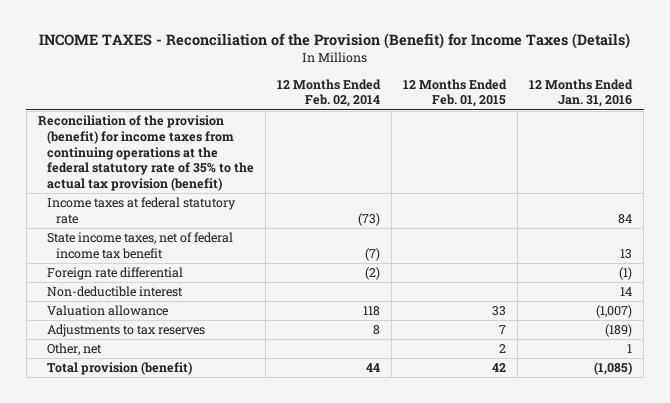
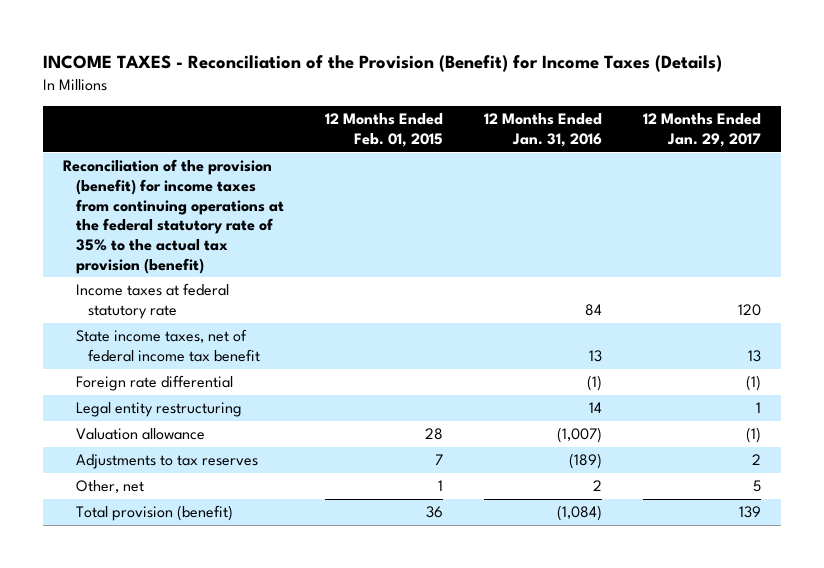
[277,78,382,108] 12 Months Ended Feb. 02, 2014 -> none
none -> [642,113,761,147] 12 Months Ended Jan. 29, 2017
[46,286,183,298] Non-deductible interest -> none
none -> [75,402,242,418] Legal entity restructuring
[492,306,507,317] 33 -> [424,428,443,441] 28
[499,344,507,354] 2 -> [437,480,443,492] 1
[627,344,633,354] 1 -> [592,480,602,492] 2
[492,363,507,373] 42 -> [425,506,443,519] 36
[594,362,633,376] (1,085) -> [556,505,602,522] (1,084)

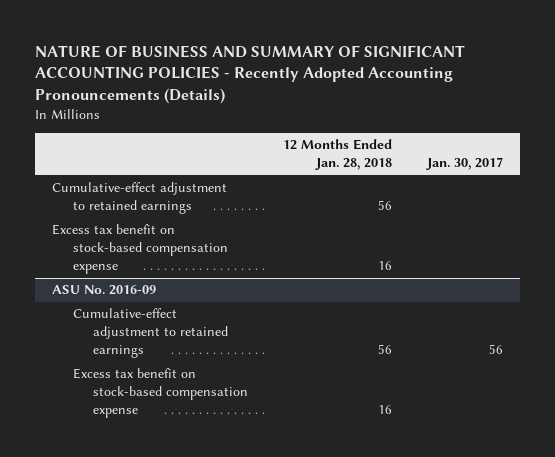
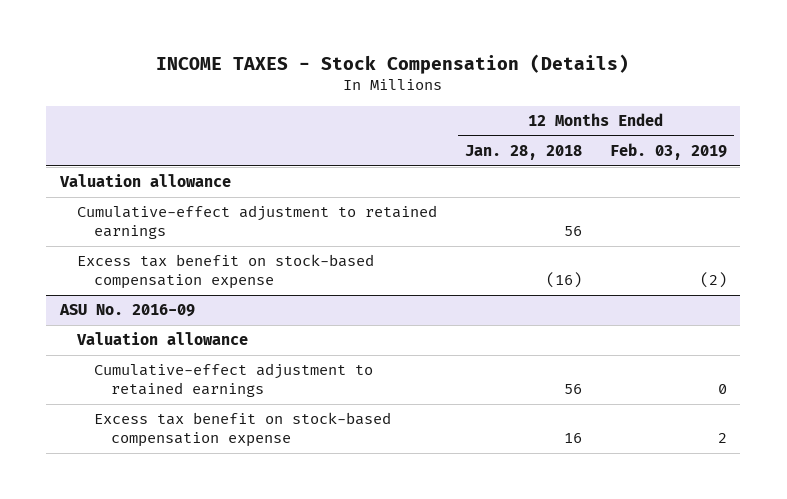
[34,44,465,104] NATURE OF BUSINESS AND SUMMARY OF SIGNIFICANT ACCOUNTING POLICIES - Recently Adopted Accounting Pronouncements (Details) -> [156,53,630,74] INCOME TAXES - Stock Compensation (Details)
[425,157,503,171] Jan. 30, 2017 -> none
none -> [609,142,727,160] Feb. 03, 2019
none -> [60,174,232,188] Valuation allowance
[377,261,392,271] 16 -> [545,272,582,289] (16)
none -> [77,332,249,346] Valuation allowance

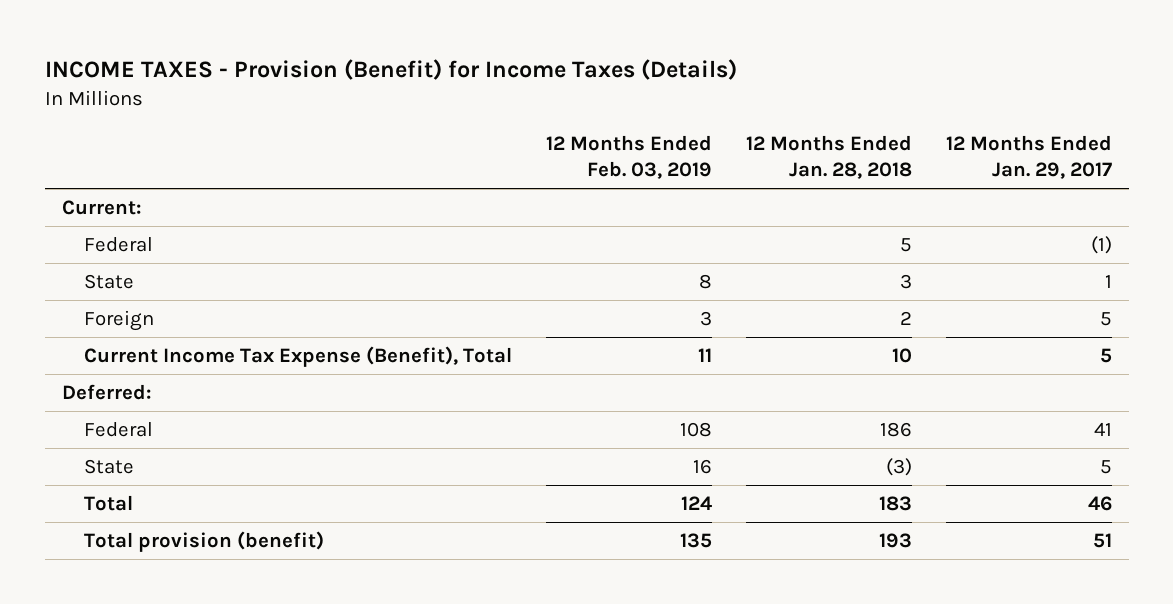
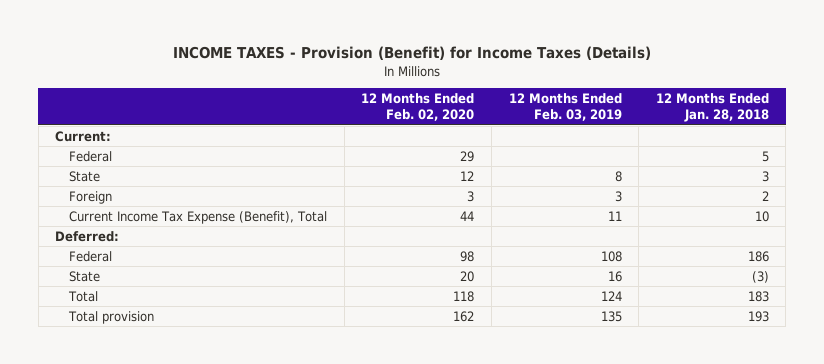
[945,135,1112,180] 12 Months Ended Jan. 29, 2017 -> none
none -> [361,92,475,122] 12 Months Ended Feb. 02, 2020
[83,530,324,552] Total provision (benefit) -> [68,310,155,324] Total provision

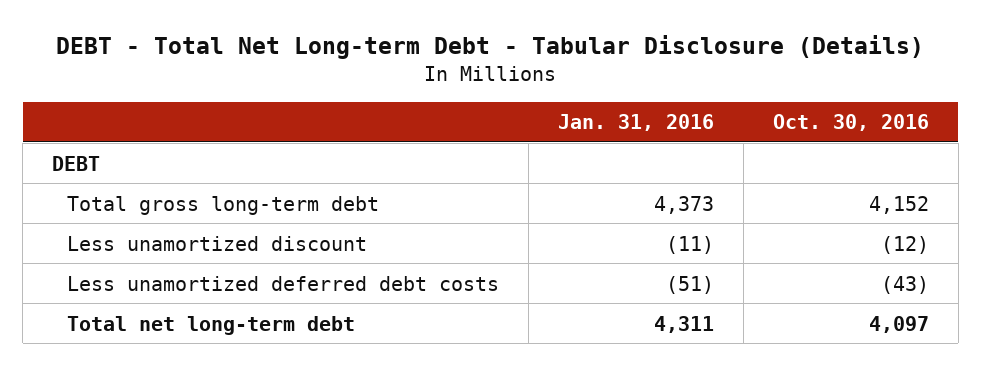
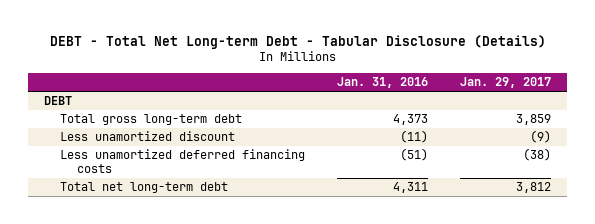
[772,114,929,132] Oct. 30, 2016 -> none
none -> [460,77,552,89] Jan. 29, 2017
[66,275,499,291] Less unamortized deferred debt costs -> [60,149,306,173] Less unamortized deferred financing costs

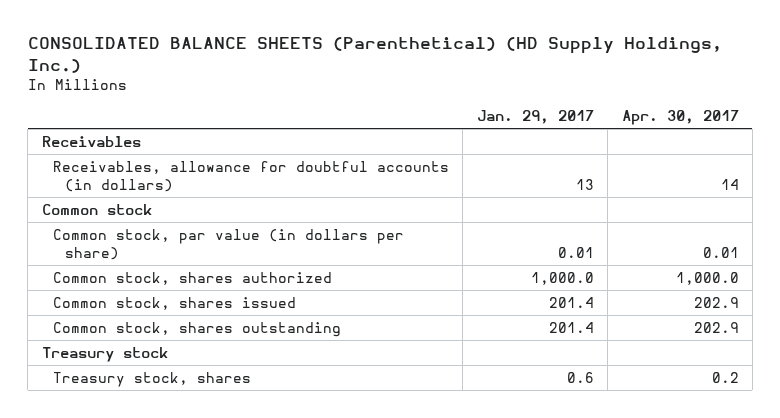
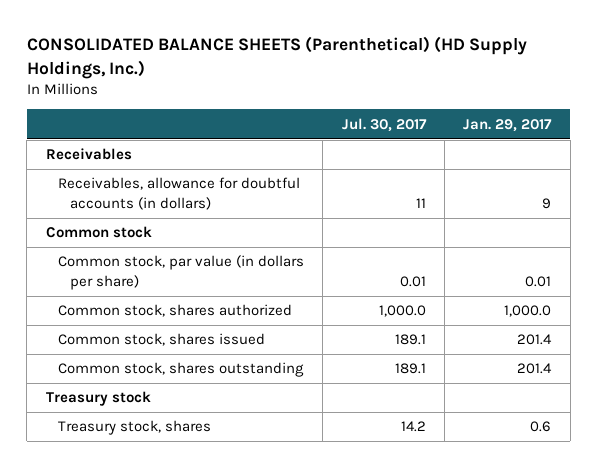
[621,110,739,126] Apr. 30, 2017 -> none
none -> [341,117,427,132] Jul. 30, 2017
[575,178,594,190] 13 -> [542,197,552,209] 9

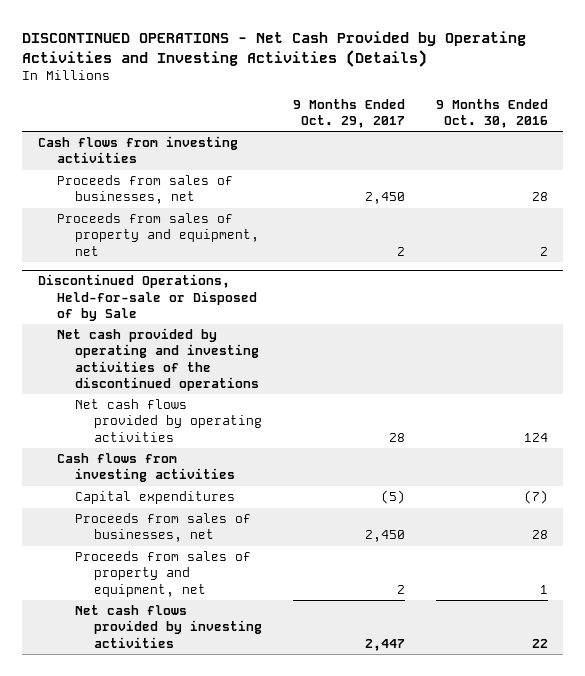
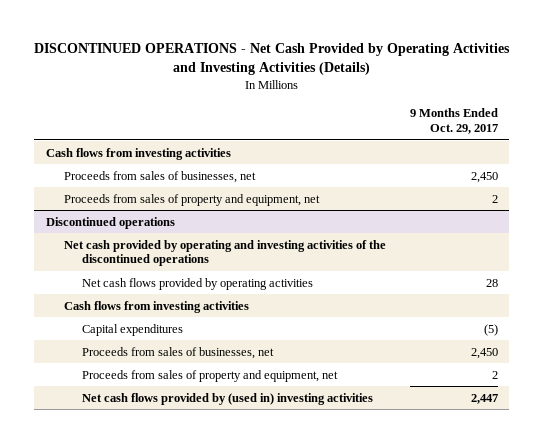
[435,98,548,128] 9 Months Ended Oct. 30, 2016 -> none
[37,274,257,321] Discontinued Operations, Held-for-sale or Disposed of by Sale -> none
none -> [45,216,175,229] Discontinued operations
[75,605,262,648] Net cash flows provided by investing activities -> [82,392,374,405] Net cash flows provided by (used in) investing activities

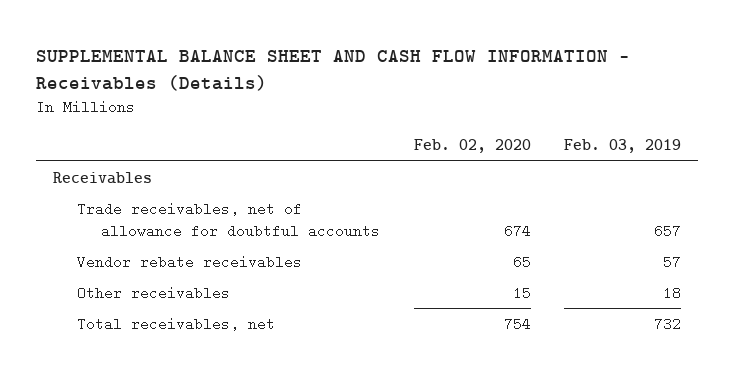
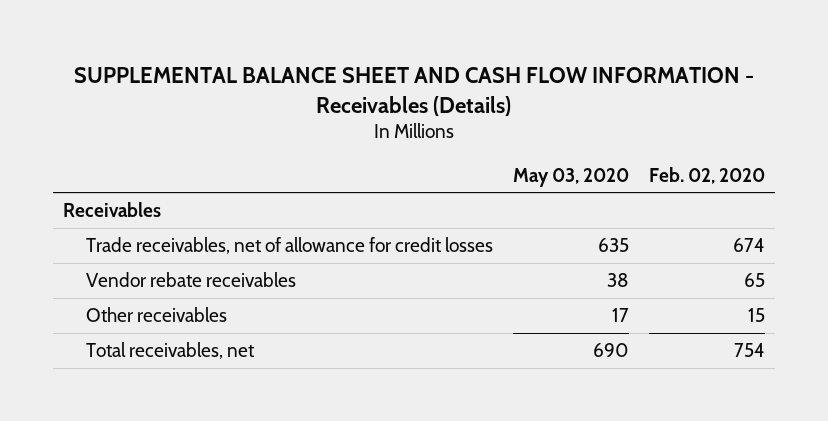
[564,139,682,154] Feb. 03, 2019 -> none
none -> [513,167,630,187] May 03, 2020
[76,201,380,238] Trade receivables, net of allowance for doubtful accounts -> [86,237,494,255] Trade receivables, net of allowance for credit losses

